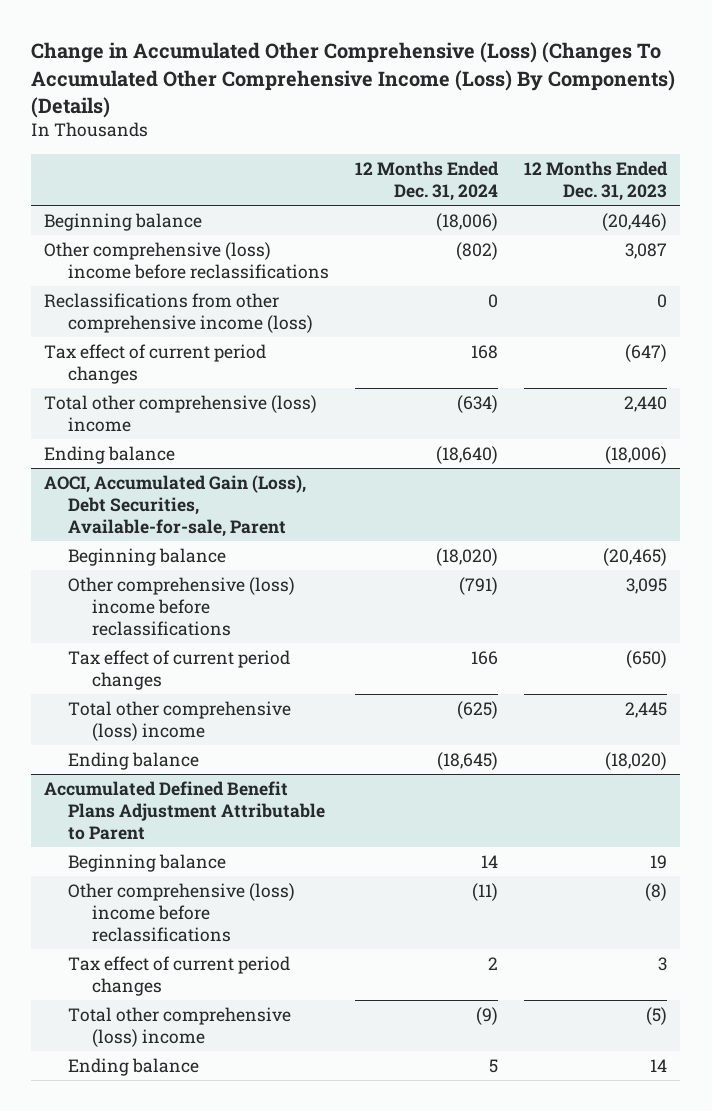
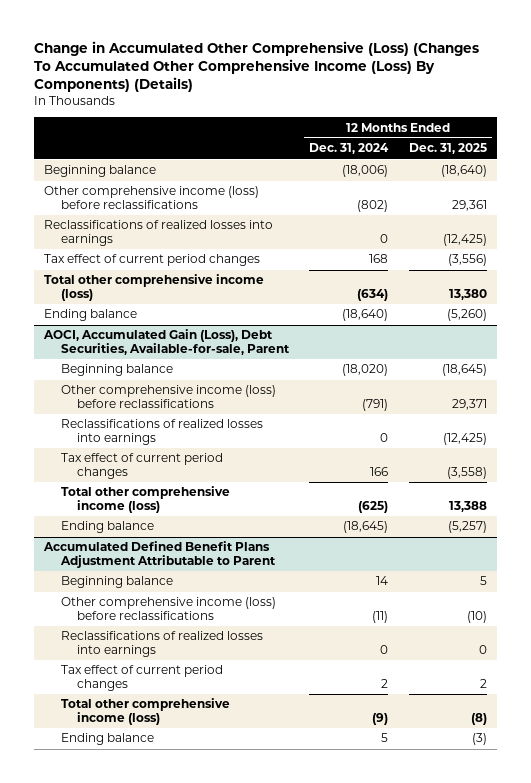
[524,160,669,201] 12 Months Ended Dec. 31, 2023 -> none
none -> [408,143,487,155] Dec. 31, 2025
[44,242,330,279] Other comprehensive (loss) income before reclassifications -> [44,186,260,210] Other comprehensive income (loss) before reclassifications
[44,293,314,333] Reclassifications from other comprehensive income (loss) -> [44,220,274,247] Reclassifications of realized losses into earnings
[44,395,318,432] Total other comprehensive (loss) income -> [44,274,265,302] Total other comprehensive income (loss)
[68,577,296,636] Other comprehensive (loss) income before reclassifications -> [60,385,276,409] Other comprehensive income (loss) before reclassifications
none -> [60,419,263,446] Reclassifications of realized losses into earnings
[68,701,292,741] Total other comprehensive (loss) income -> [60,486,230,514] Total other comprehensive income (loss)
[68,883,296,942] Other comprehensive (loss) income before reclassifications -> [60,597,276,621] Other comprehensive income (loss) before reclassifications
none -> [60,631,263,658] Reclassifications of realized losses into earnings
[68,1007,292,1047] Total other comprehensive (loss) income -> [60,698,230,726] Total other comprehensive income (loss)

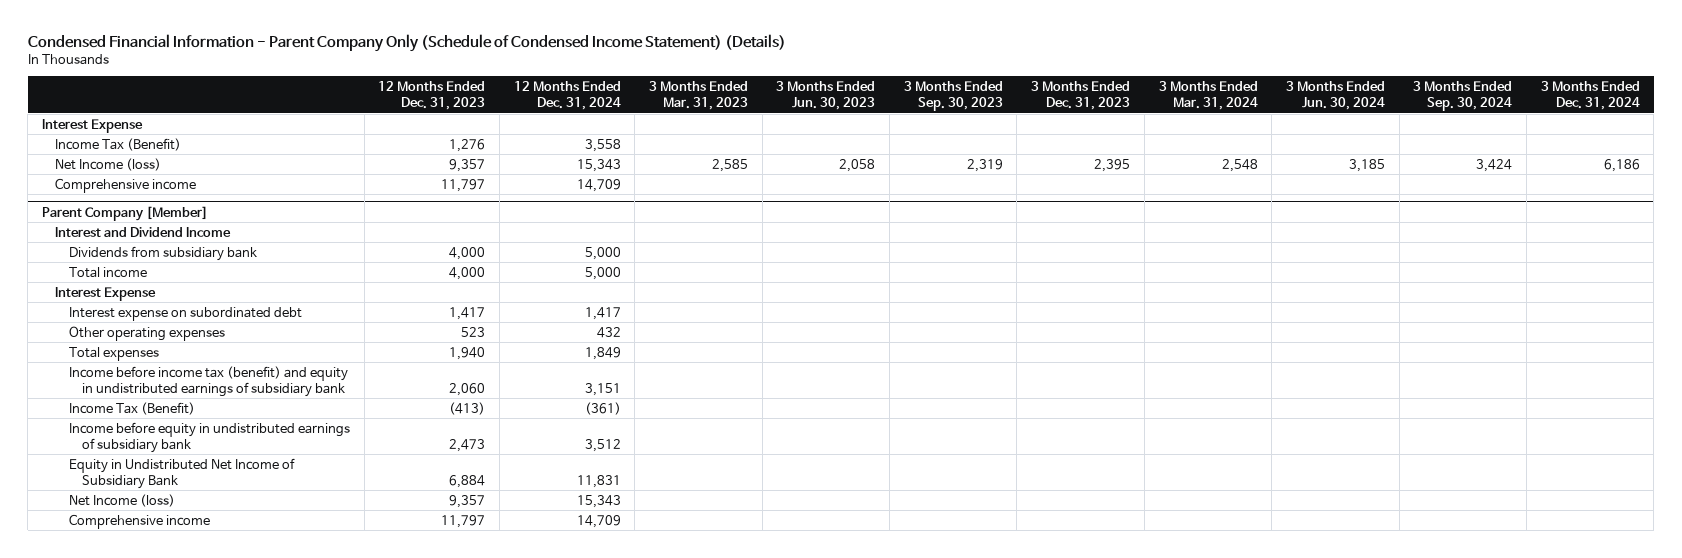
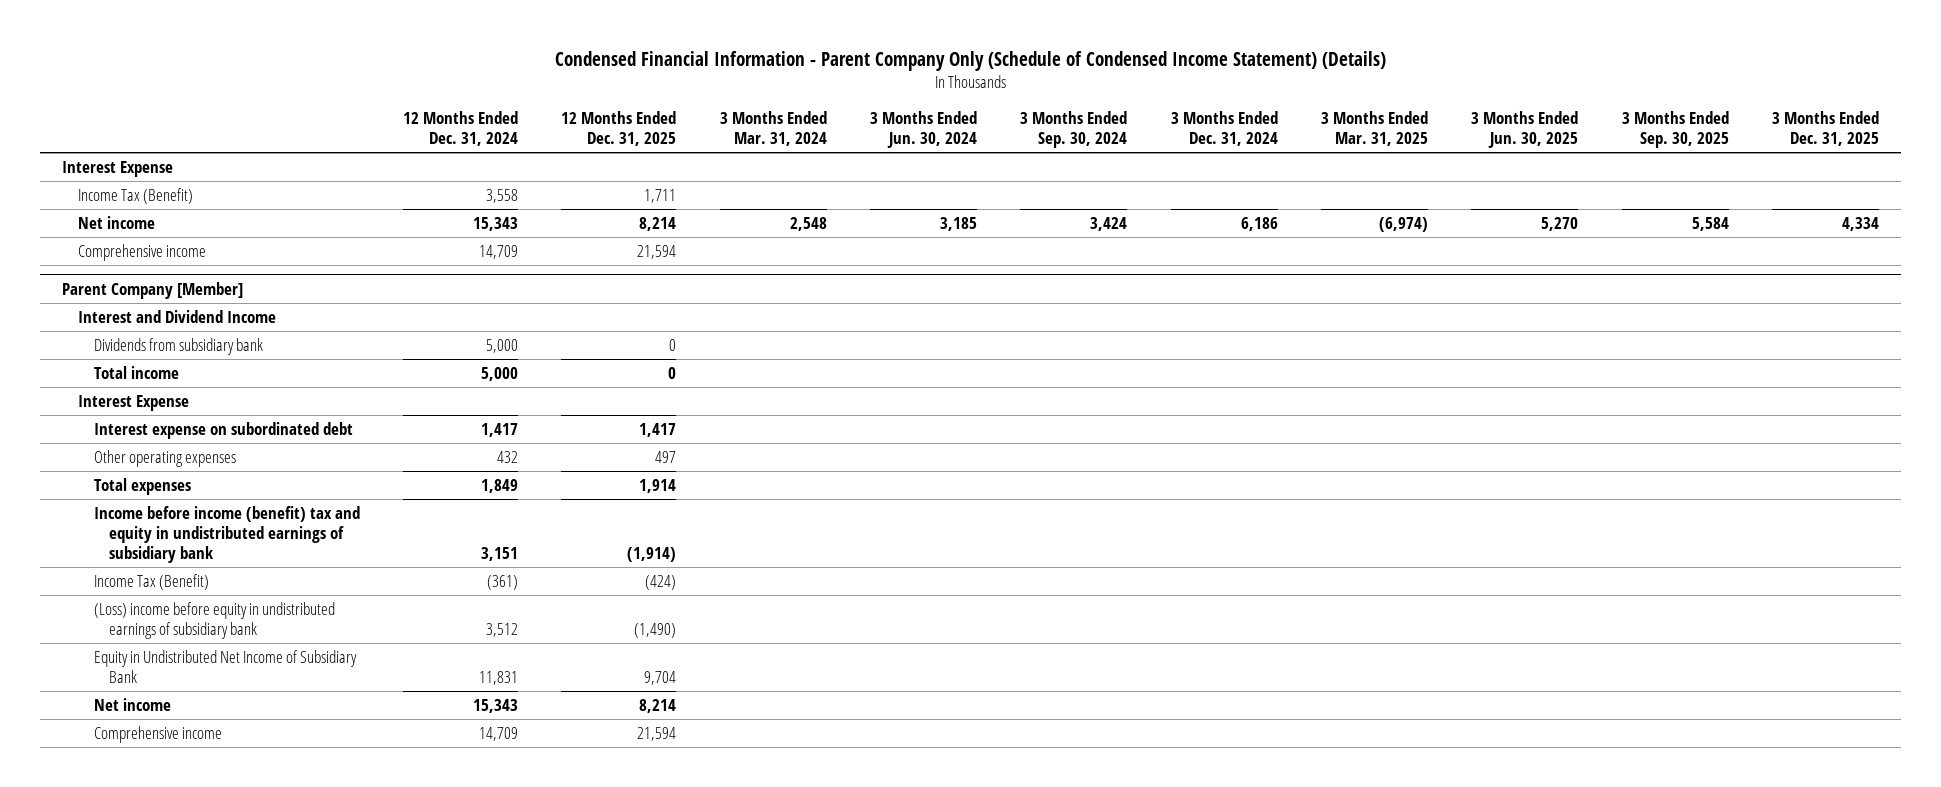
[378,80,486,110] 12 Months Ended Dec. 31, 2023 -> none
[649,80,749,110] 3 Months Ended Mar. 31, 2023 -> none
[776,80,876,110] 3 Months Ended Jun. 30, 2023 -> none
[903,80,1003,111] 3 Months Ended Sep. 30, 2023 -> none
[1031,80,1131,110] 3 Months Ended Dec. 31, 2023 -> none
none -> [561,111,677,147] 12 Months Ended Dec. 31, 2025
none -> [1321,111,1429,147] 3 Months Ended Mar. 31, 2025
none -> [1471,111,1579,149] 3 Months Ended Jun. 30, 2025
none -> [1621,111,1729,149] 3 Months Ended Sep. 30, 2025
none -> [1772,111,1880,147] 3 Months Ended Dec. 31, 2025
[55,157,162,171] Net Income (loss) -> [77,215,155,229] Net income
[68,365,348,397] Income before income tax (benefit) and equity in undistributed earnings of subsidiary bank -> [93,505,360,563] Income before income (benefit) tax and equity in undistributed earnings of subsidiary bank
[68,421,350,453] Income before equity in undistributed earnings of subsidiary bank -> [93,601,335,639] (Loss) income before equity in undistributed earnings of subsidiary bank
[68,493,175,507] Net Income (loss) -> [93,697,171,711] Net income

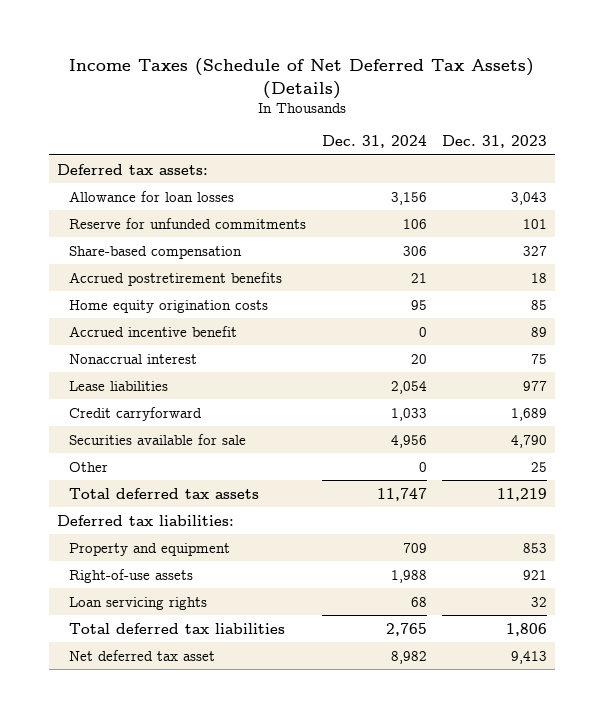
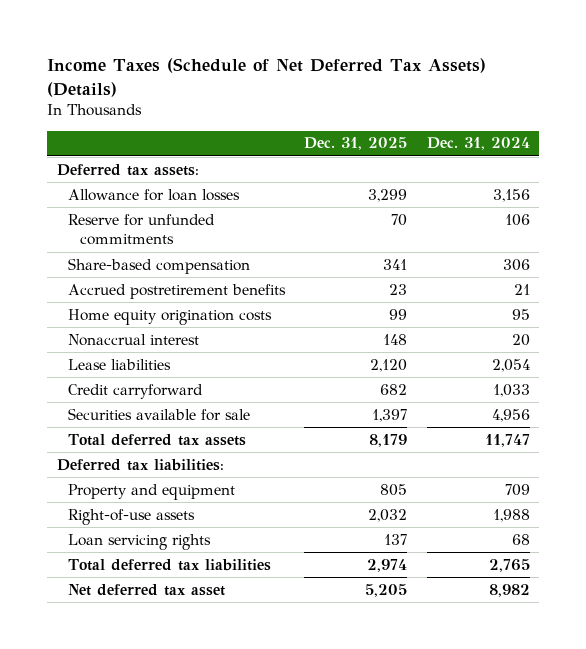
[442,135,548,149] Dec. 31, 2023 -> none
none -> [304,137,408,151] Dec. 31, 2025
[68,325,237,337] Accrued incentive benefit -> none
[68,461,108,472] Other -> none

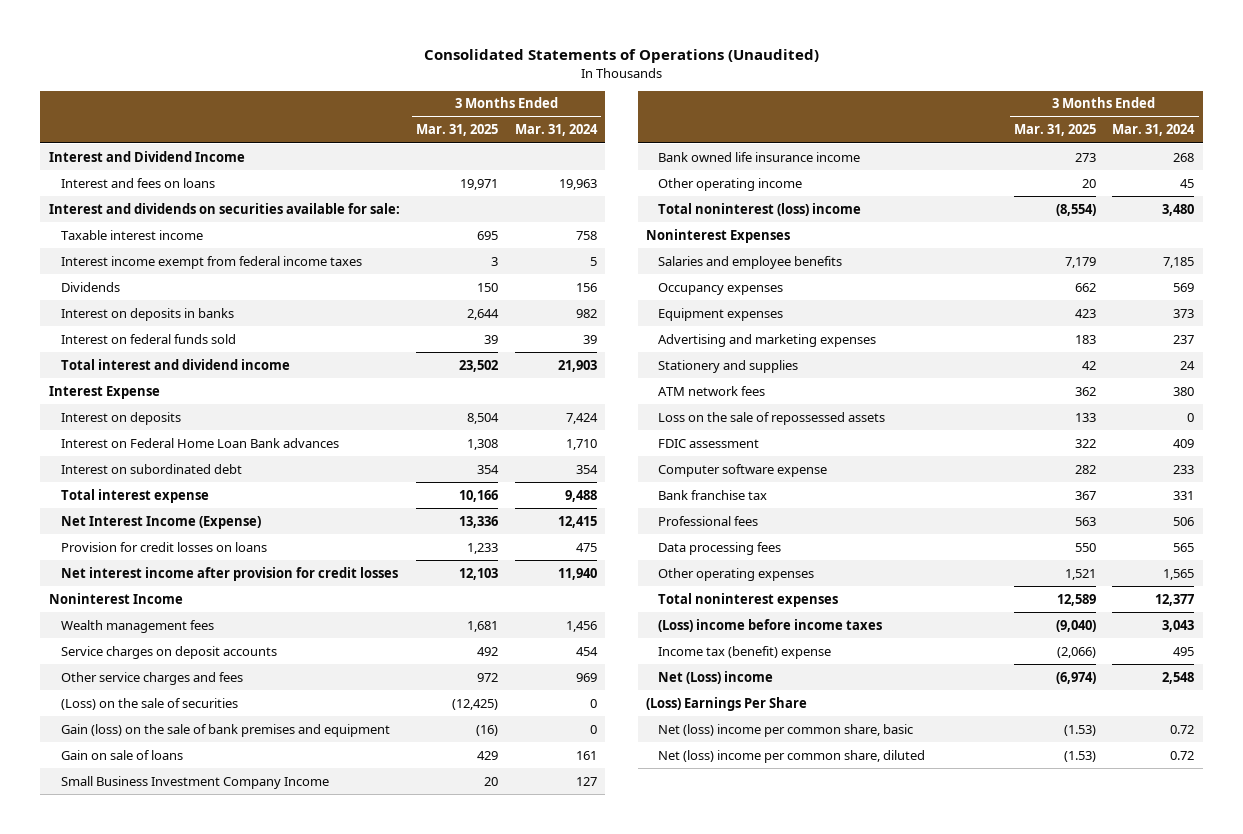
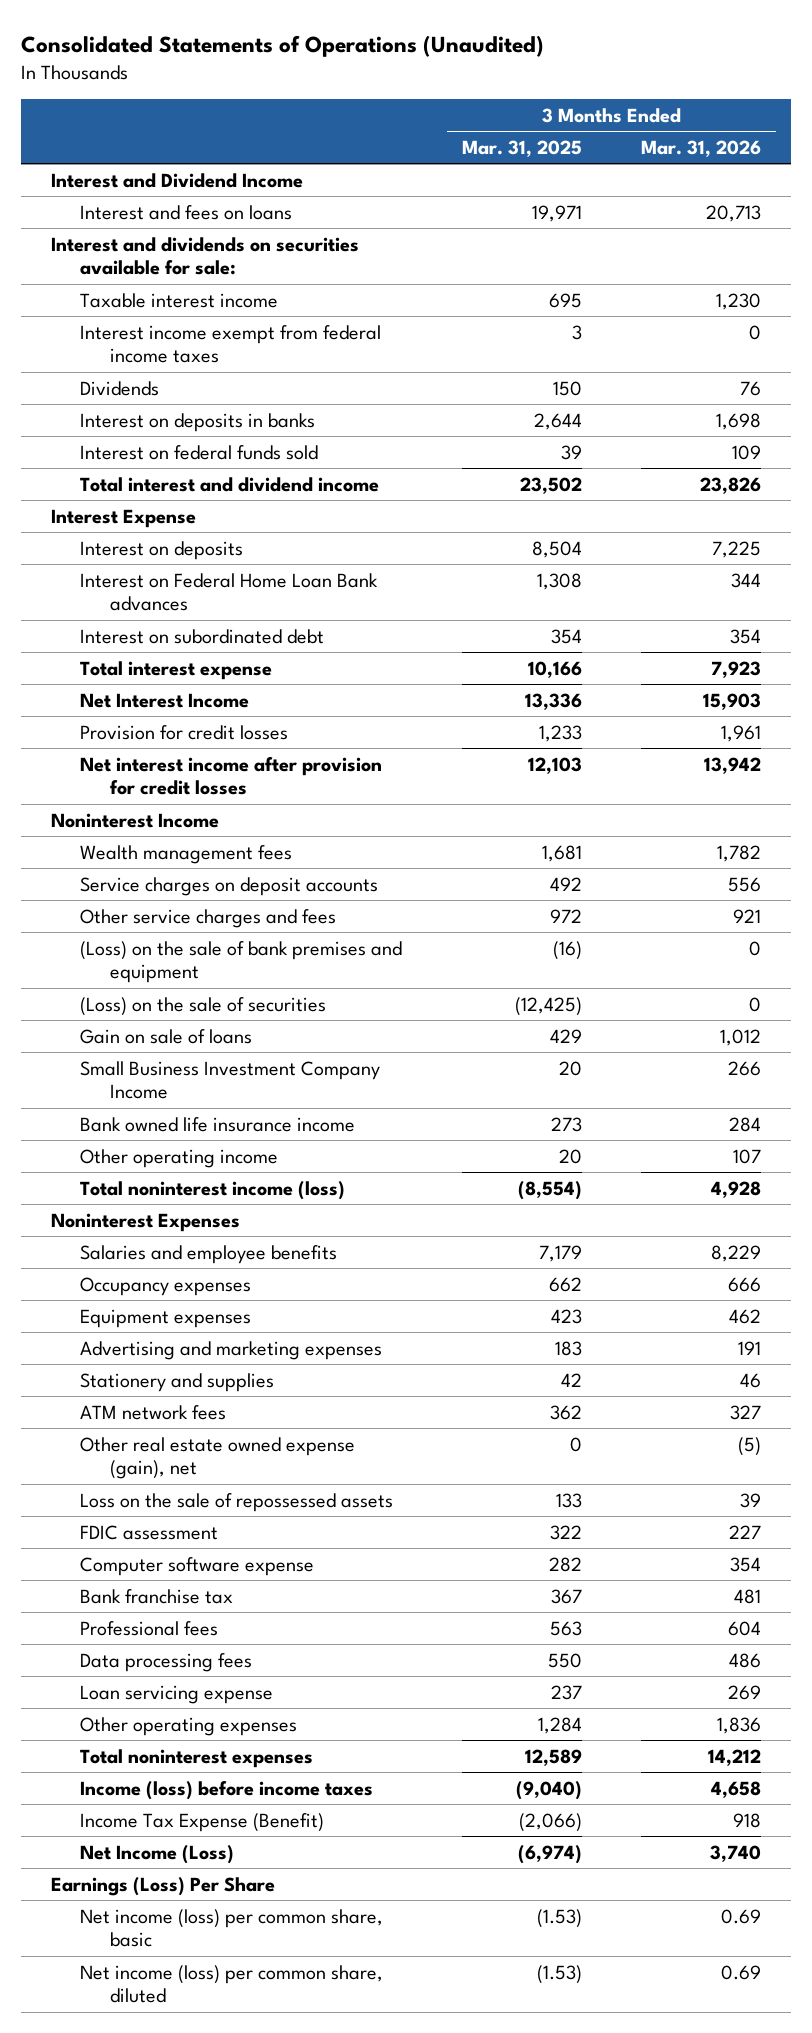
[515,124,599,137] Mar. 31, 2024 -> none
none -> [641,139,762,157] Mar. 31, 2026
[60,515,261,529] Net Interest Income (Expense) -> [80,692,250,708] Net Interest Income
[60,541,267,552] Provision for credit losses on loans -> [80,724,289,740] Provision for credit losses
none -> [80,940,403,984] (Loss) on the sale of bank premises and equipment
[60,723,390,737] Gain (loss) on the sale of bank premises and equipment -> none
[658,202,862,216] Total noninterest (loss) income -> [80,1180,346,1200] Total noninterest income (loss)
none -> [80,1436,356,1480] Other real estate owned expense (gain), net
none -> [80,1684,274,1704] Loan servicing expense
[1064,568,1096,580] 1,521 -> [537,1716,582,1734] 1,284
[658,618,883,632] (Loss) income before income taxes -> [80,1780,374,1800] Income (loss) before income taxes
[658,645,832,659] Income tax (benefit) expense -> [80,1812,325,1832] Income Tax Expense (Benefit)
[658,670,774,684] Net (Loss) income -> [80,1844,235,1864] Net Income (Loss)
[646,696,808,711] (Loss) Earnings Per Share -> [51,1876,276,1896] Earnings (Loss) Per Share
[658,723,914,737] Net (loss) income per common share, basic -> [80,1908,384,1948] Net income (loss) per common share, basic
[658,749,926,763] Net (loss) income per common share, diluted -> [80,1964,384,2004] Net income (loss) per common share, diluted

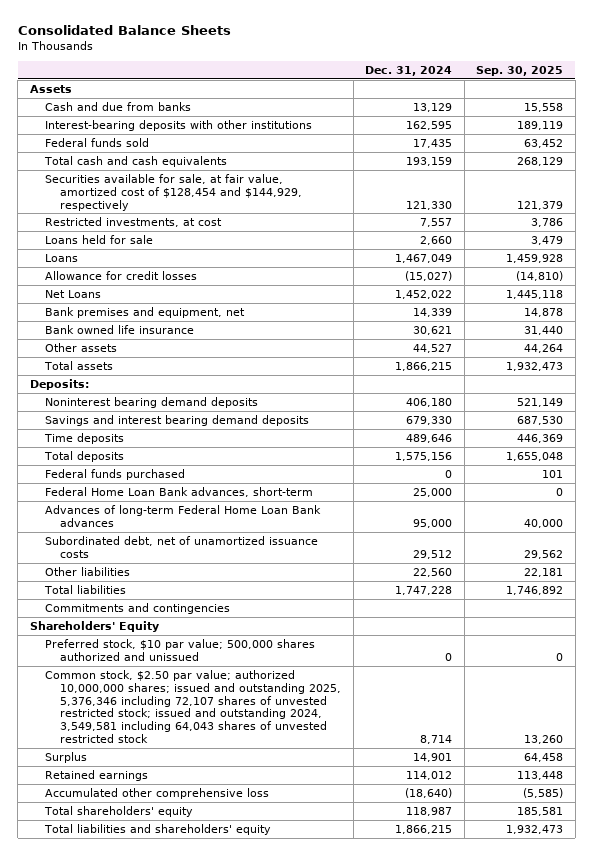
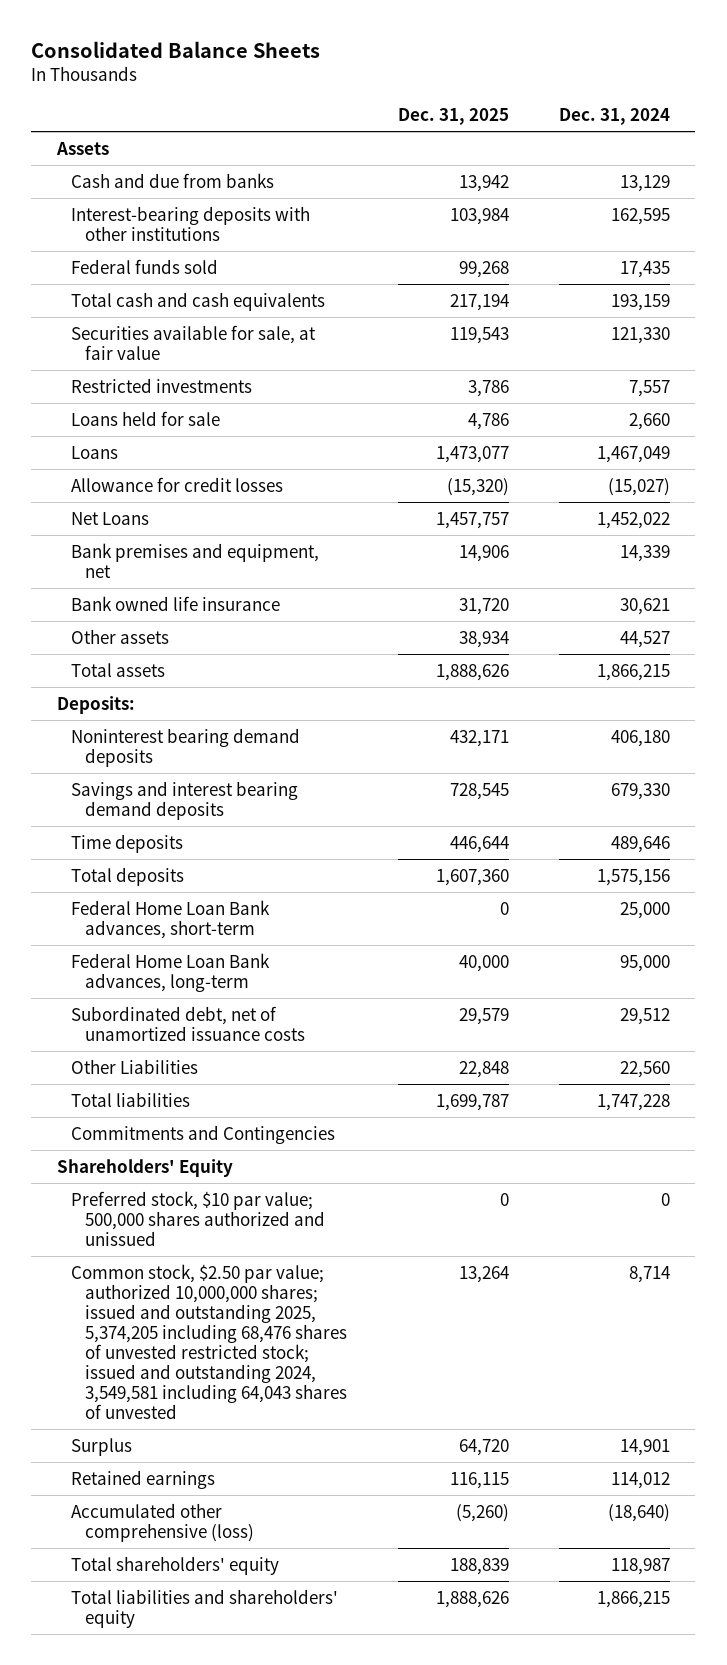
[476,65,564,76] Sep. 30, 2025 -> none
none -> [397,108,509,126] Dec. 31, 2025
[45,173,303,211] Securities available for sale, at fair value, amortized cost of $128,454 and $144,929, respectively -> [70,324,316,360] Securities available for sale, at fair value
[45,216,223,227] Restricted investments, at cost -> [70,377,252,393] Restricted investments
[45,468,186,480] Federal funds purchased -> none
[45,504,322,527] Advances of long-term Federal Home Loan Bank advances -> [70,952,270,992] Federal Home Loan Bank advances, long-term
[45,566,131,576] Other liabilities -> [70,1058,198,1074] Other Liabilities
[45,602,231,614] Commitments and contingencies -> [70,1124,335,1144] Commitments and Contingencies
[45,669,342,744] Common stock, $2.50 par value; authorized 10,000,000 shares; issued and outstanding 2025, 5,376,346 including 72,107 shares of unvested restricted stock; issued and outstanding 2024, 3,549,581 including 64,043 shares of unvested restricted stock -> [70,1263,348,1419] Common stock, $2.50 par value; authorized 10,000,000 shares; issued and outstanding 2025, 5,374,205 including 68,476 shares of unvested restricted stock; issued and outstanding 2024, 3,549,581 including 64,043 shares of unvested
[45,787,270,799] Accumulated other comprehensive loss -> [70,1502,255,1542] Accumulated other comprehensive (loss)

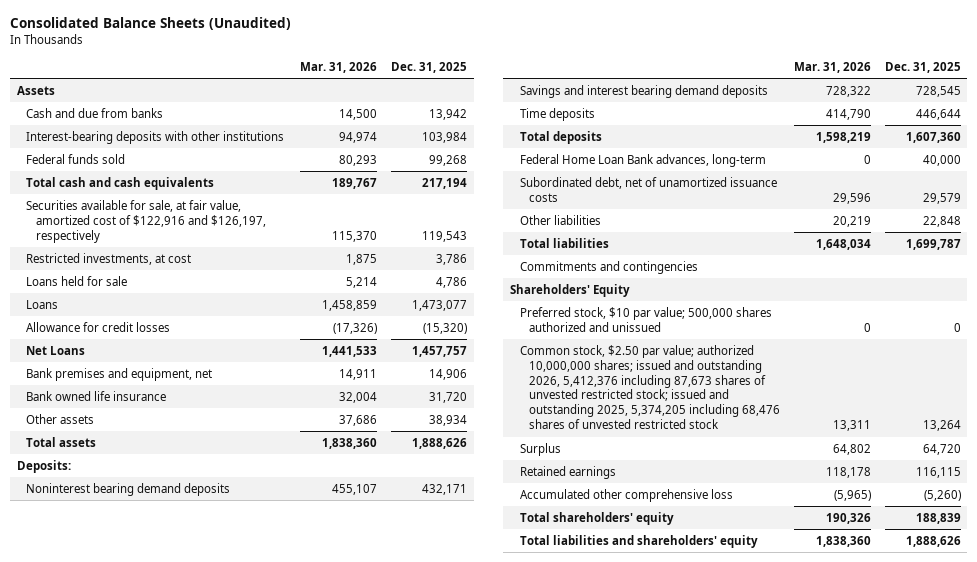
[31,41,321,59] Consolidated Balance Sheets -> [9,16,291,30] Consolidated Balance Sheets (Unaudited)
[558,108,670,126] Dec. 31, 2024 -> none
none -> [300,62,378,74] Mar. 31, 2026
[70,324,316,360] Securities available for sale, at fair value -> [26,199,266,243] Securities available for sale, at fair value, amortized cost of $122,916 and $126,197, respectively
[70,377,252,393] Restricted investments -> [26,252,192,265] Restricted investments, at cost
[70,899,270,939] Federal Home Loan Bank advances, short-term -> none
[70,1058,198,1074] Other Liabilities -> [519,214,601,225] Other liabilities
[70,1124,335,1144] Commitments and Contingencies -> [519,260,698,274] Commitments and contingencies
[70,1263,348,1419] Common stock, $2.50 par value; authorized 10,000,000 shares; issued and outstanding 2025, 5,374,205 including 68,476 shares of unvested restricted stock; issued and outstanding 2024, 3,549,581 including 64,043 shares of unvested -> [519,344,781,430] Common stock, $2.50 par value; authorized 10,000,000 shares; issued and outstanding 2026, 5,412,376 including 87,673 shares of unvested restricted stock; issued and outstanding 2025, 5,374,205 including 68,476 shares of unvested restricted stock
[70,1502,255,1542] Accumulated other comprehensive (loss) -> [519,488,733,502] Accumulated other comprehensive loss

